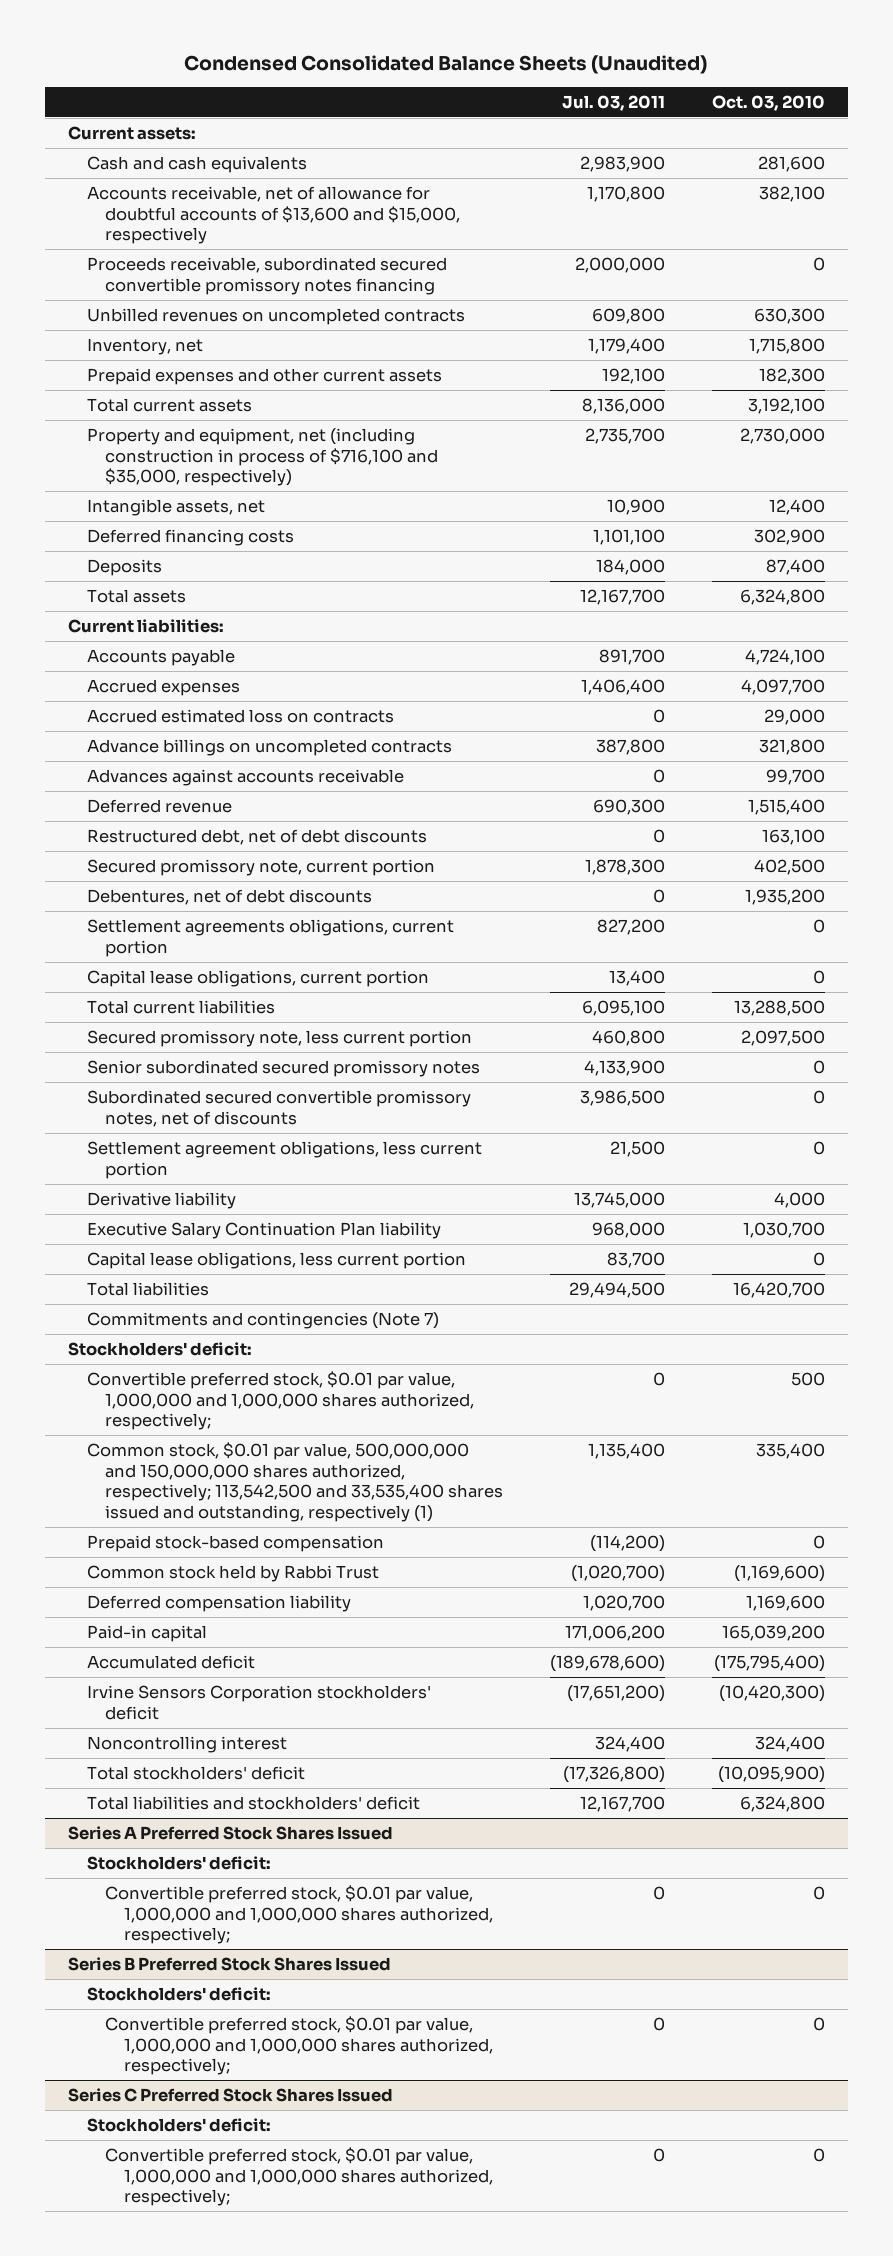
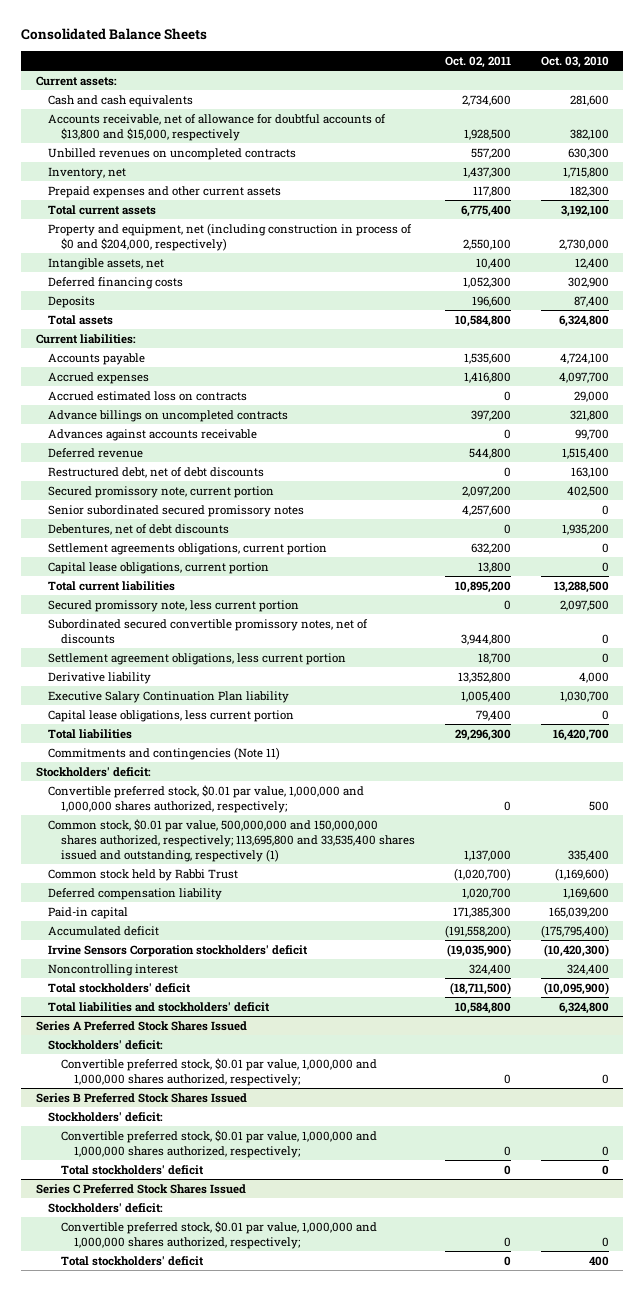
[184,55,708,75] Condensed Consolidated Balance Sheets (Unaudited) -> [20,28,207,41] Consolidated Balance Sheets
[562,94,666,111] Jul. 03, 2011 -> none
none -> [444,55,511,68] Oct. 02, 2011
[86,256,447,295] Proceeds receivable, subordinated secured convertible promissory notes financing -> none
[86,185,461,245] Accounts receivable, net of allowance for doubtful accounts of $13,600 and $15,000, respectively -> [48,113,387,141] Accounts receivable, net of allowance for doubtful accounts of $13,800 and $15,000, respectively
[86,427,439,487] Property and equipment, net (including construction in process of $716,100 and $35,000, respectively) -> [48,222,413,251] Property and equipment, net (including construction in process of $0 and $204,000, respectively)
[86,1059,480,1077] Senior subordinated secured promissory notes -> [48,504,305,517] Senior subordinated secured promissory notes
[86,1311,439,1329] Commitments and contingencies (Note 7) -> [48,746,281,760] Commitments and contingencies (Note 11)
[86,1534,384,1552] Prepaid stock-based compensation -> none
[86,1441,504,1523] Common stock, $0.01 par value, 500,000,000 and 150,000,000 shares authorized, respectively; 113,542,500 and 33,535,400 shares issued and outstanding, respectively (1) -> [48,818,416,863] Common stock, $0.01 par value, 500,000,000 and 150,000,000 shares authorized, respectively; 113,695,800 and 33,535,400 shares issued and outstanding, respectively (1)
none -> [61,1164,205,1175] Total stockholders' deficit
none -> [61,1255,205,1266] Total stockholders' deficit

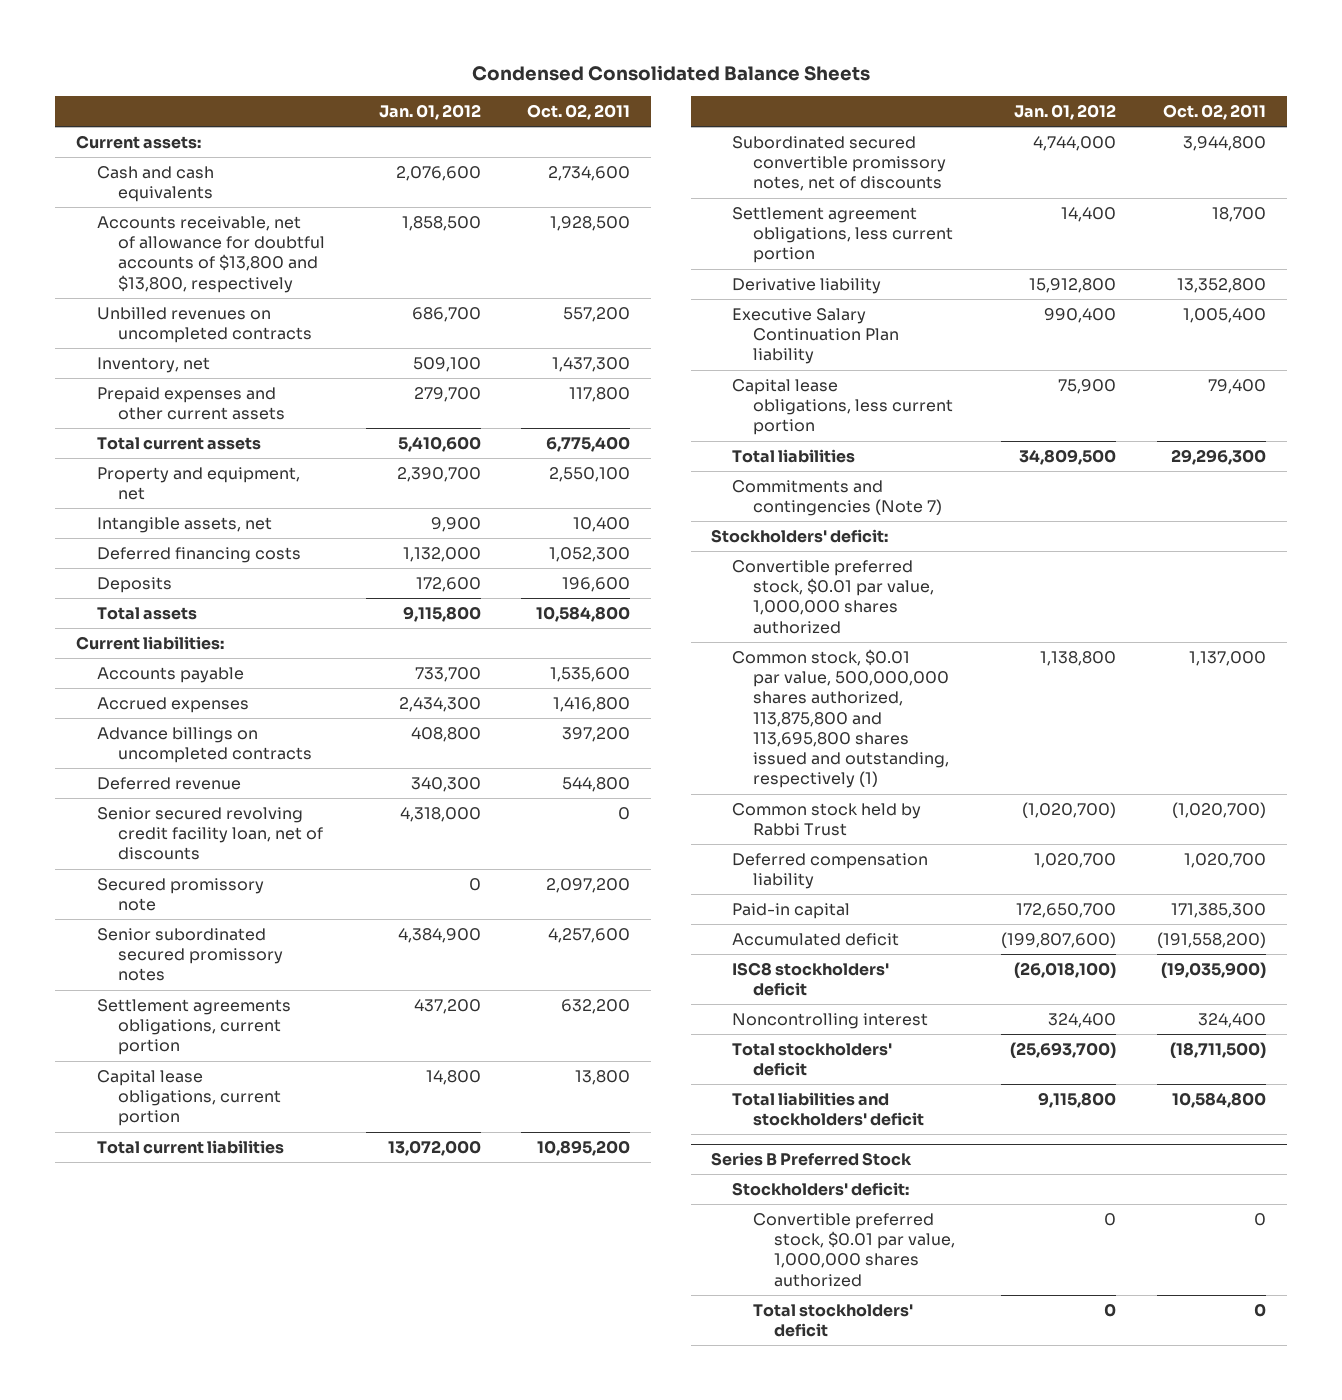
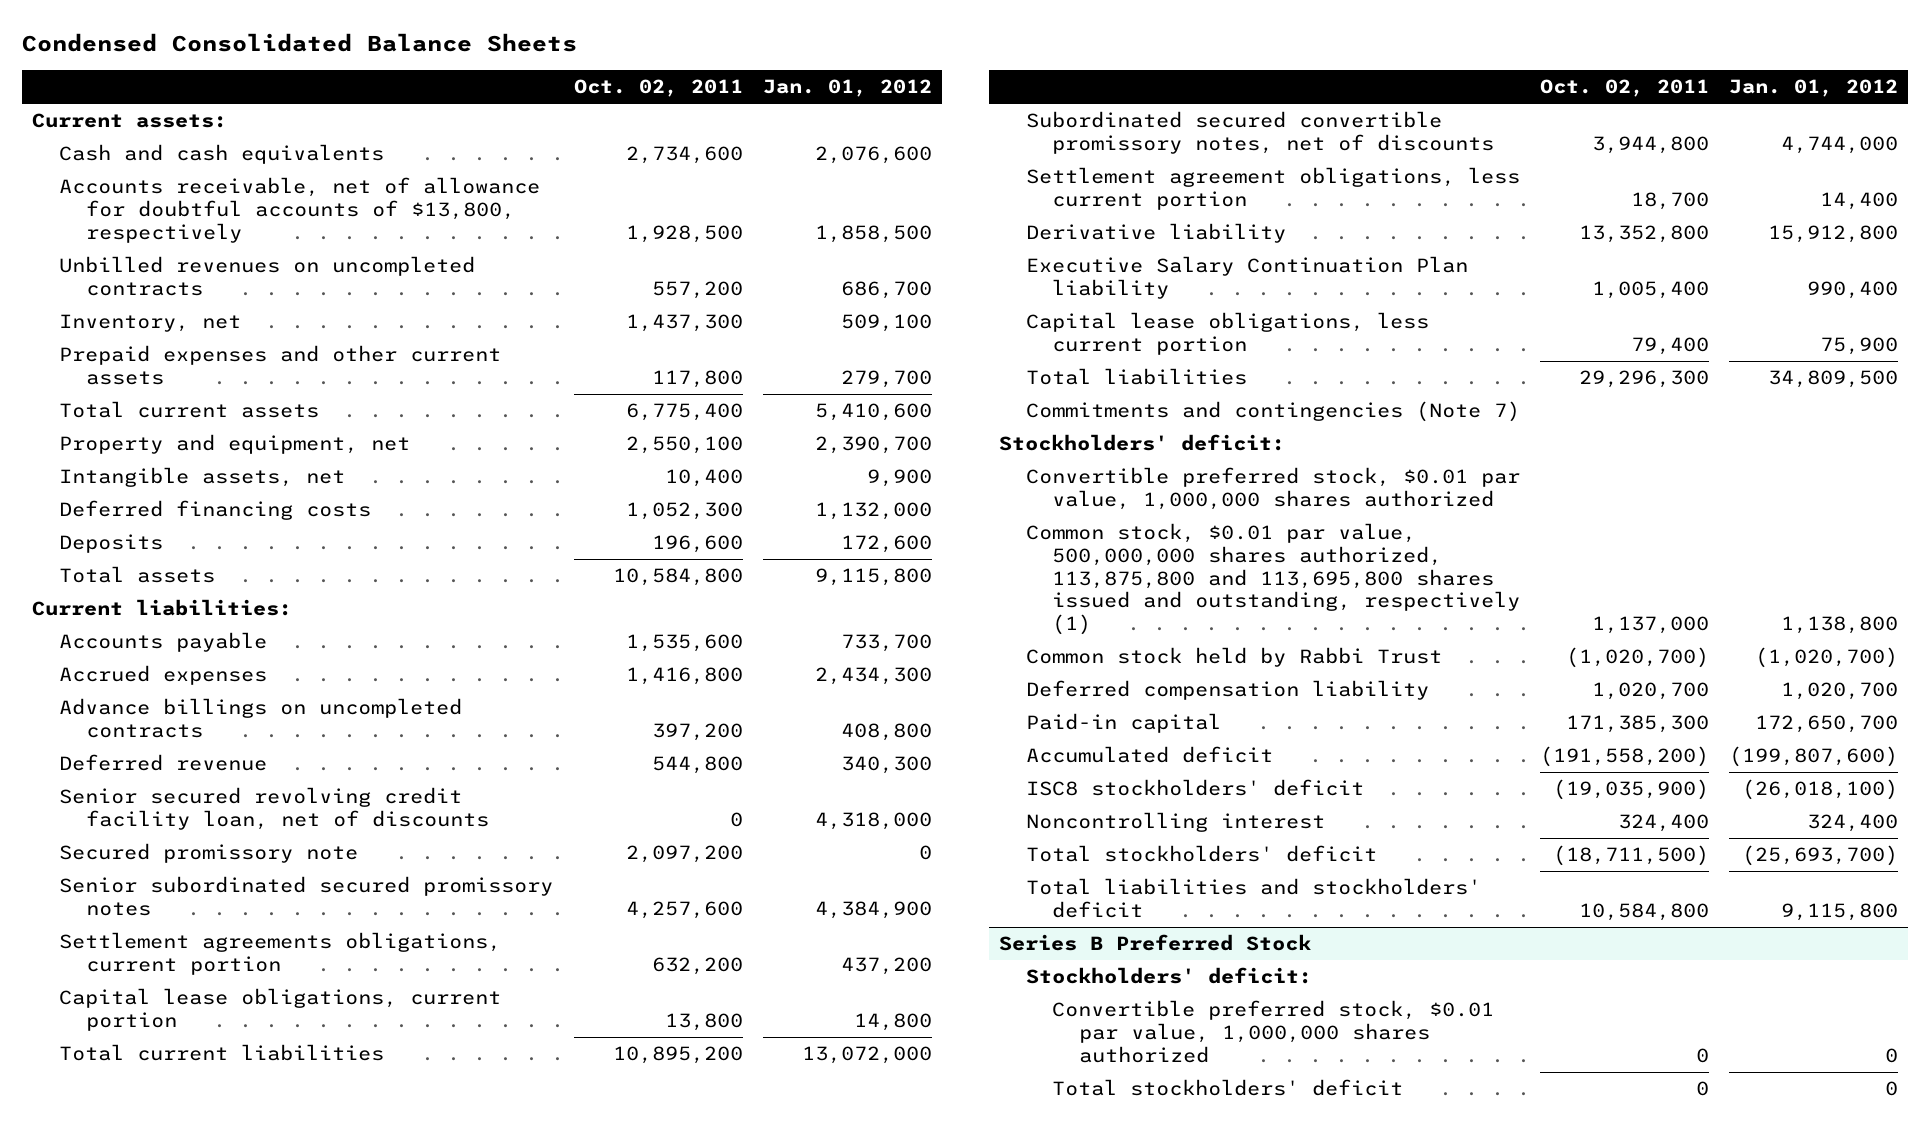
[96,215,325,293] Accounts receivable, net of allowance for doubtful accounts of $13,800 and $13,800, respectively -> [58,177,540,243] Accounts receivable, net of allowance for doubtful accounts of $13,800, respectively

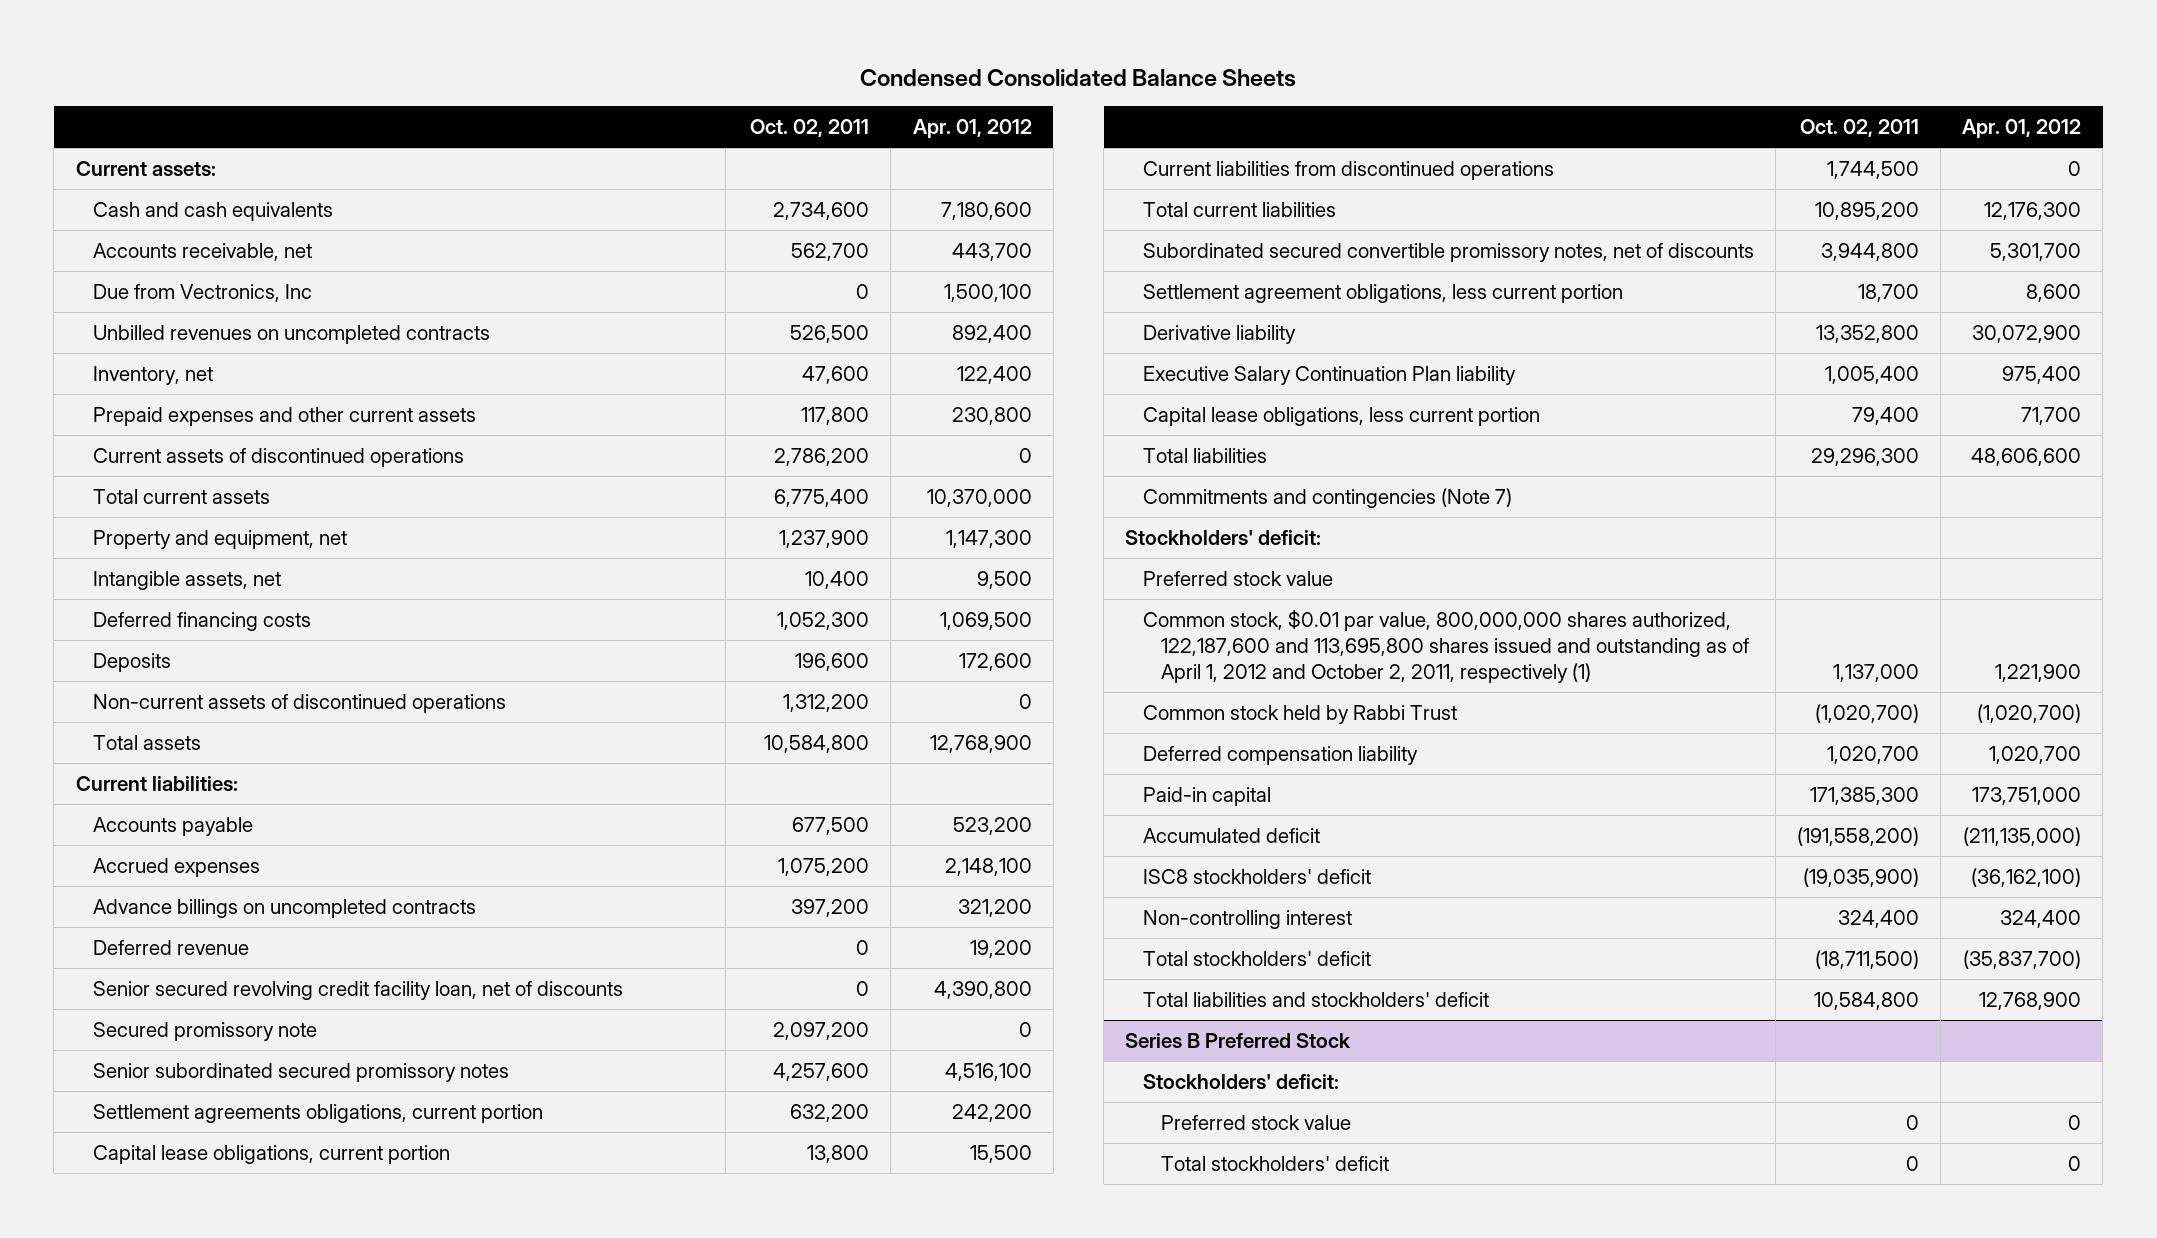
[762,79,932,98] Jan. 01, 2012 -> none
none -> [912,118,1032,138] Apr. 01, 2012
[58,177,540,243] Accounts receivable, net of allowance for doubtful accounts of $13,800, respectively -> [93,243,313,262] Accounts receivable, net
[625,224,743,243] 1,928,500 -> [791,243,870,262] 562,700
none -> [93,284,313,303] Due from Vectronics, Inc
[651,280,743,299] 557,200 -> [790,325,870,344] 526,500
[625,314,743,333] 1,437,300 -> [802,366,870,385] 47,600
none -> [93,448,465,468] Current assets of discontinued operations
[625,436,743,455] 2,550,100 -> [779,530,870,549] 1,237,900
none -> [93,694,507,714] Non-current assets of discontinued operations
[625,634,743,653] 1,535,600 -> [792,817,870,836] 677,500
[625,667,743,686] 1,416,800 -> [778,858,870,877] 1,075,200
[651,756,743,775] 544,800 -> [856,940,870,956] 0
none -> [1143,161,1555,181] Current liabilities from discontinued operations
[1025,467,1520,510] Convertible preferred stock, $0.01 par value, 1,000,000 shares authorized -> [1143,571,1334,587] Preferred stock value
[1025,523,1521,636] Common stock, $0.01 par value, 500,000,000 shares authorized, 113,875,800 and 113,695,800 shares issued and outstanding, respectively (1) -> [1143,609,1750,683] Common stock, $0.01 par value, 800,000,000 shares authorized, 122,187,600 and 113,695,800 shares issued and outstanding as of April 1, 2012 and October 2, 2011, respectively (1)
[1025,812,1325,833] Noncontrolling interest -> [1143,910,1353,930] Non-controlling interest
[1052,1000,1495,1063] Convertible preferred stock, $0.01 par value, 1,000,000 shares authorized -> [1161,1115,1352,1131] Preferred stock value

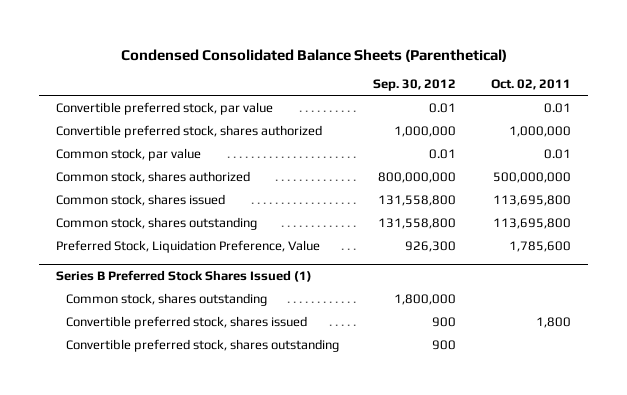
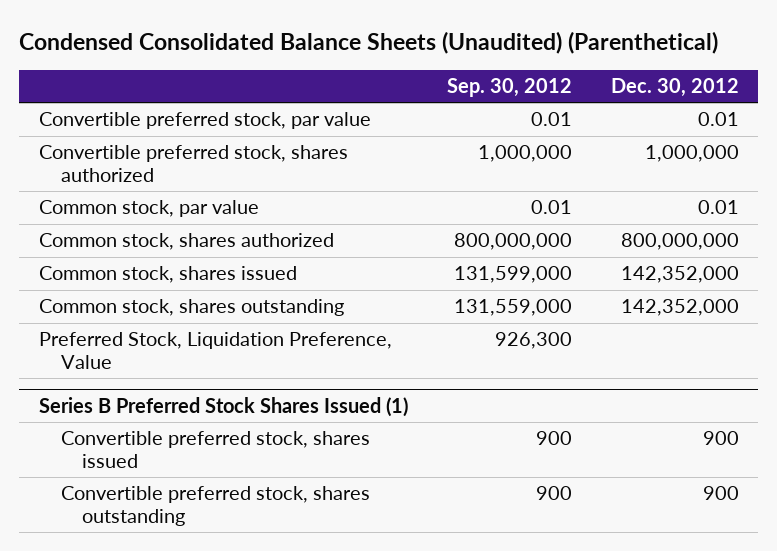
[120,48,507,62] Condensed Consolidated Balance Sheets (Parenthetical) -> [19,30,719,54] Condensed Consolidated Balance Sheets (Unaudited) (Parenthetical)
[490,79,571,91] Oct. 02, 2011 -> none
none -> [610,77,739,97] Dec. 30, 2012
[378,194,457,206] 131,558,800 -> [453,266,572,284] 131,599,000
[378,217,457,229] 131,558,800 -> [453,299,572,317] 131,559,000
[65,292,267,306] Common stock, shares outstanding -> none

